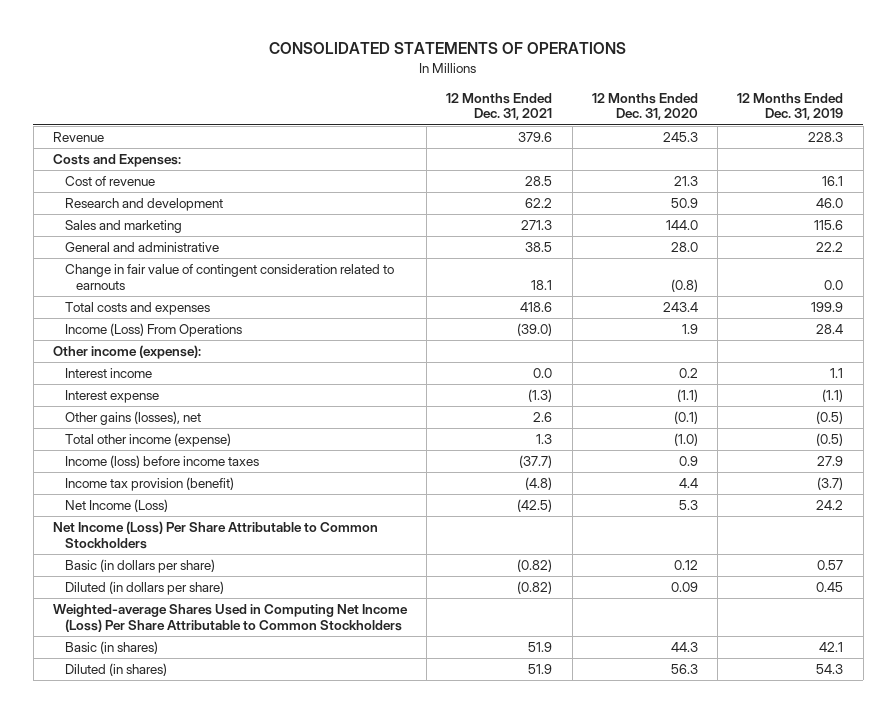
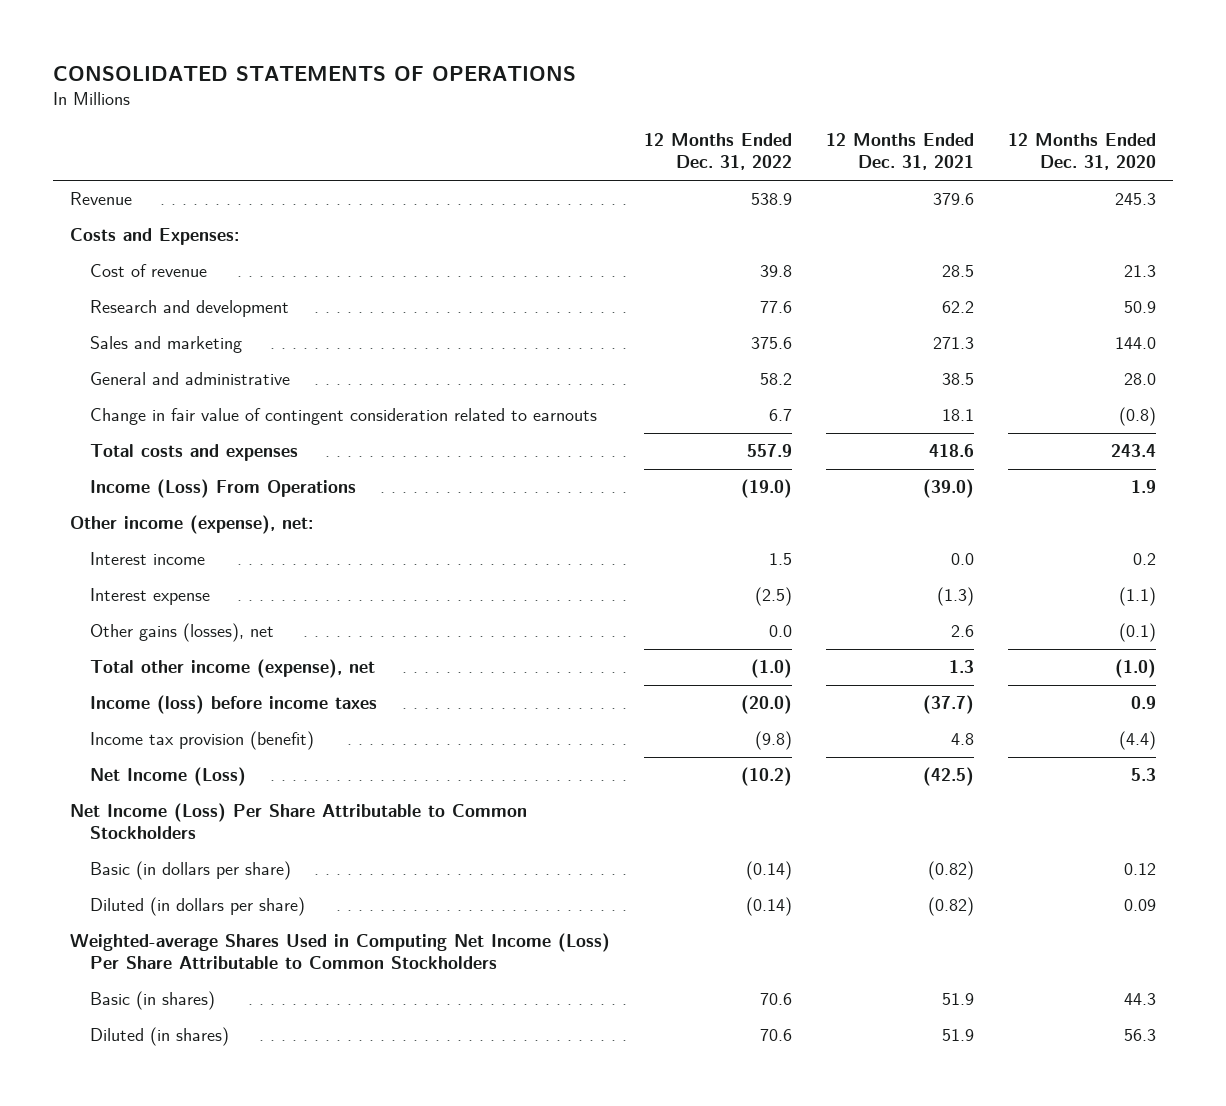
[737,92,844,121] 12 Months Ended Dec. 31, 2019 -> none
none -> [644,133,793,171] 12 Months Ended Dec. 31, 2022
[52,345,201,360] Other income (expense): -> [70,515,314,535] Other income (expense), net:
[64,433,231,448] Total other income (expense) -> [90,659,376,679] Total other income (expense), net
[525,477,553,491] (4.8) -> [951,733,975,746] 4.8
[678,478,698,489] 4.4 -> [1119,731,1157,751] (4.4)

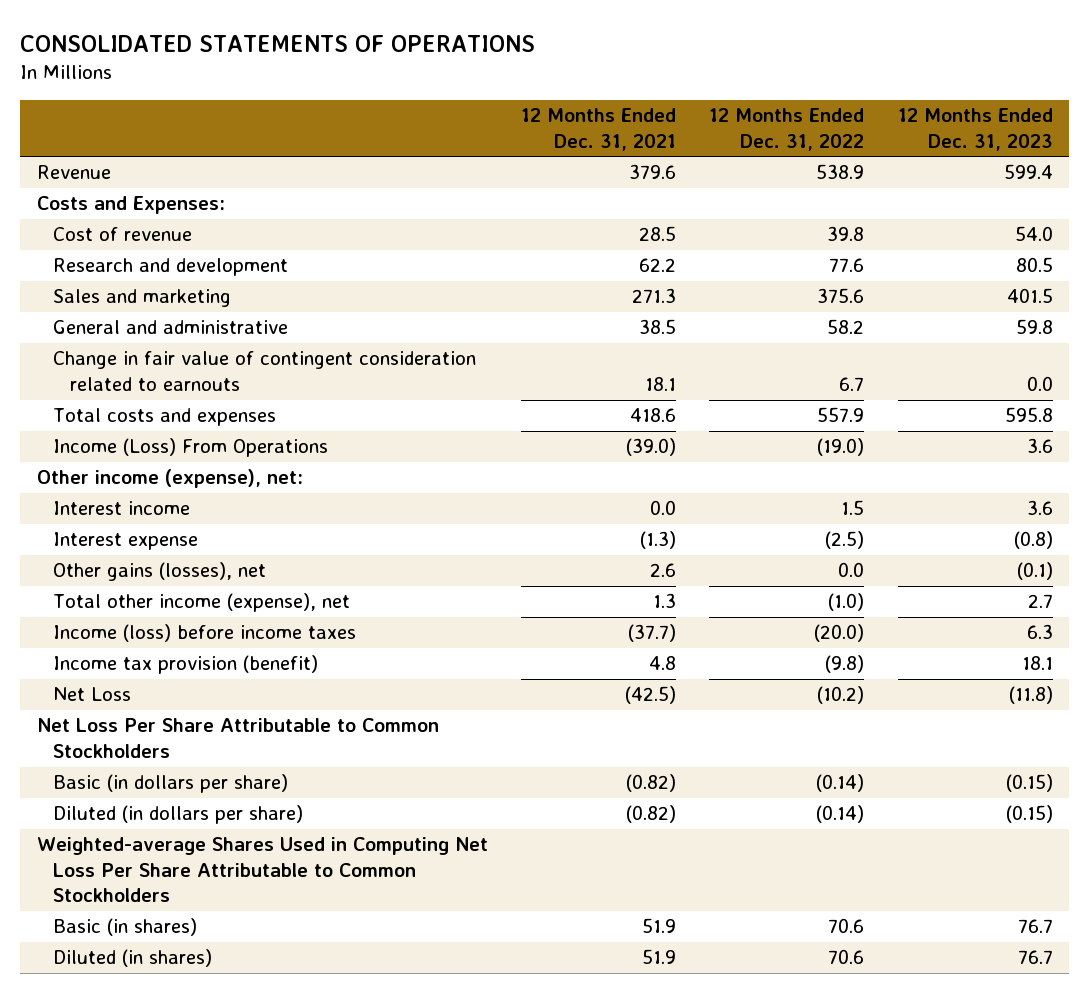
[1008,133,1157,171] 12 Months Ended Dec. 31, 2020 -> none
none -> [897,108,1053,151] 12 Months Ended Dec. 31, 2023
[90,767,247,787] Net Income (Loss) -> [53,687,132,702] Net Loss
[70,803,528,840] Net Income (Loss) Per Share Attributable to Common Stockholders -> [36,718,439,758] Net Loss Per Share Attributable to Common Stockholders
[70,933,611,970] Weighted-average Shares Used in Computing Net Income (Loss) Per Share Attributable to Common Stockholders -> [36,837,488,903] Weighted-average Shares Used in Computing Net Loss Per Share Attributable to Common Stockholders

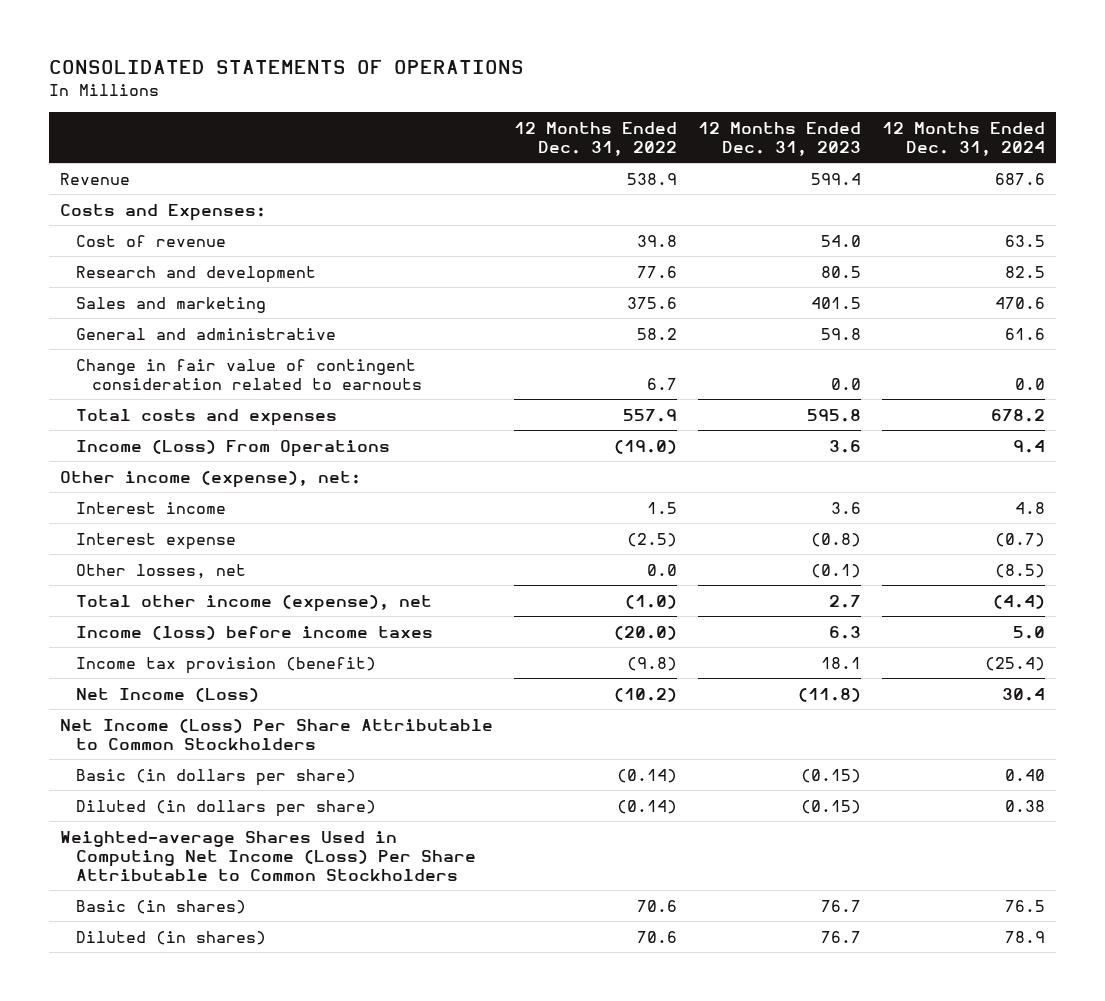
[521,108,677,151] 12 Months Ended Dec. 31, 2021 -> none
none -> [882,121,1046,157] 12 Months Ended Dec. 31, 2024
[53,562,267,582] Other gains (losses), net -> [75,563,246,579] Other losses, net
[53,687,132,702] Net Loss -> [75,687,259,702] Net Income (Loss)
[36,718,439,758] Net Loss Per Share Attributable to Common Stockholders -> [59,718,493,750] Net Income (Loss) Per Share Attributable to Common Stockholders
[36,837,488,903] Weighted-average Shares Used in Computing Net Loss Per Share Attributable to Common Stockholders -> [59,830,476,881] Weighted-average Shares Used in Computing Net Income (Loss) Per Share Attributable to Common Stockholders

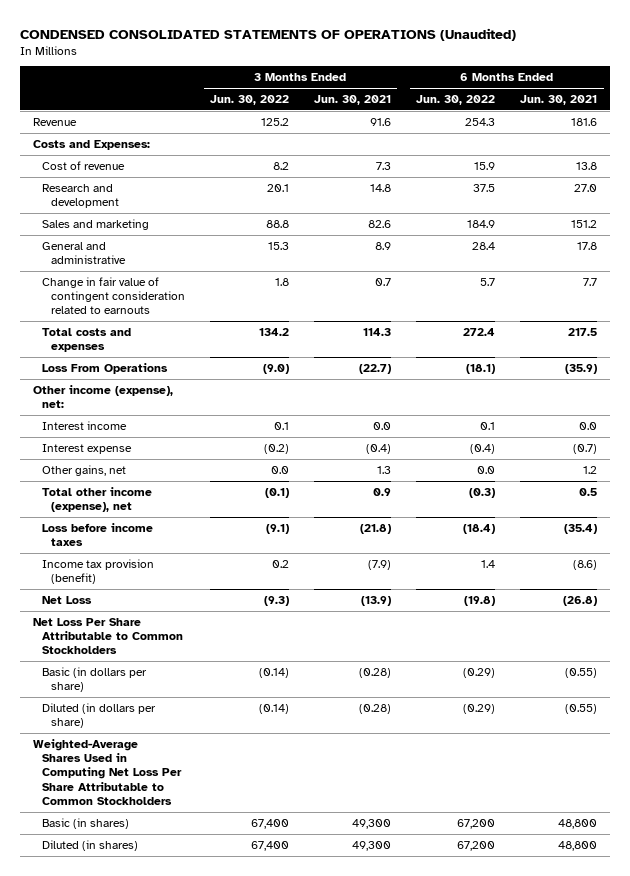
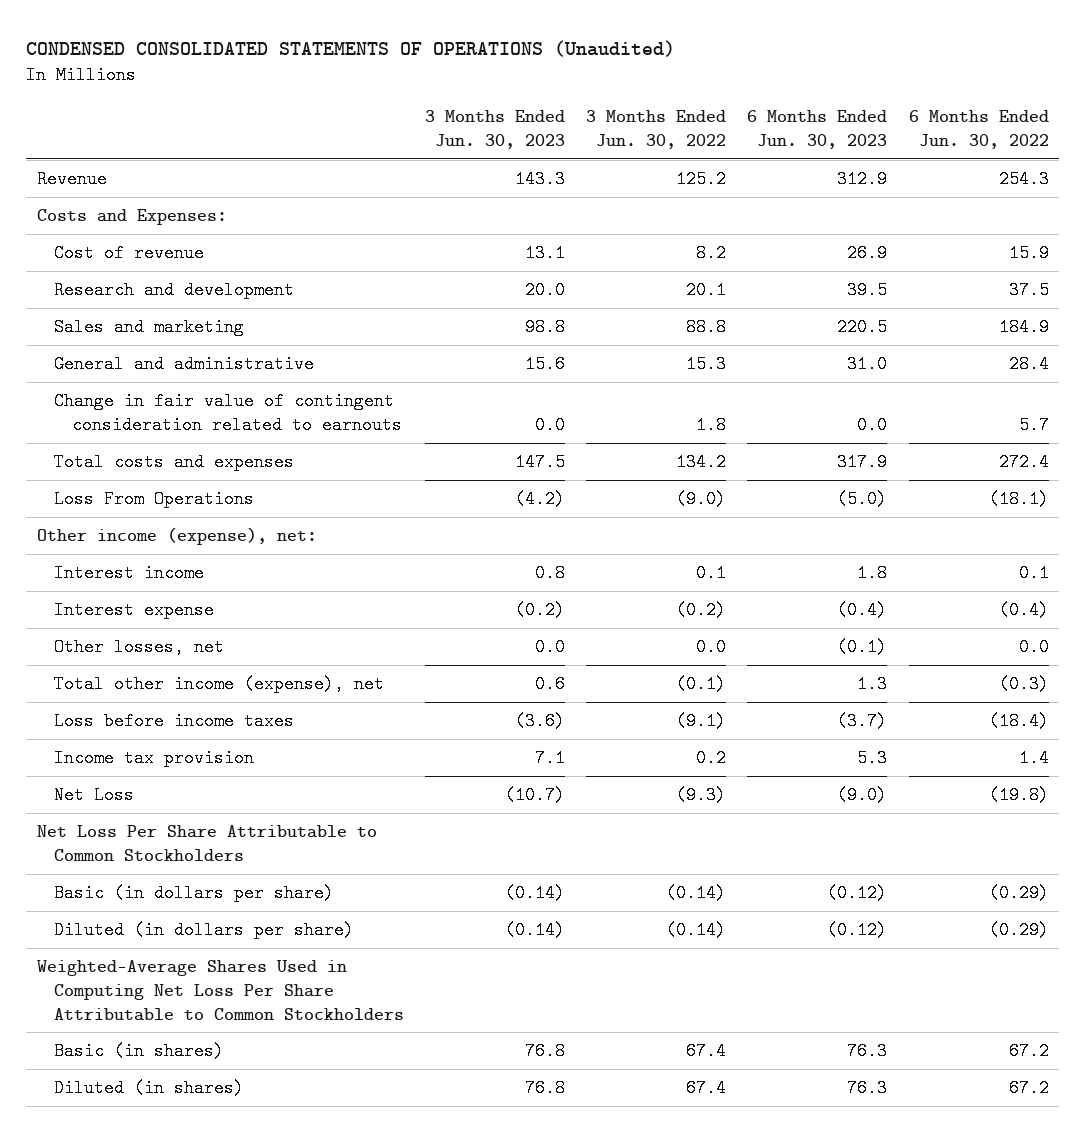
[313,94,391,105] Jun. 30, 2021 -> none
[520,94,598,105] Jun. 30, 2021 -> none
none -> [425,110,566,150] 3 Months Ended Jun. 30, 2023
none -> [747,110,888,150] 6 Months Ended Jun. 30, 2023
[41,464,126,476] Other gains, net -> [54,638,225,657] Other losses, net
[41,558,154,585] Income tax provision (benefit) -> [54,749,255,768] Income tax provision
[250,818,289,829] 67,400 -> [686,1042,727,1061] 67.4
[457,818,496,829] 67,200 -> [1008,1042,1049,1061] 67.2
[250,840,289,851] 67,400 -> [686,1079,727,1098] 67.4
[457,840,496,851] 67,200 -> [1008,1079,1049,1098] 67.2

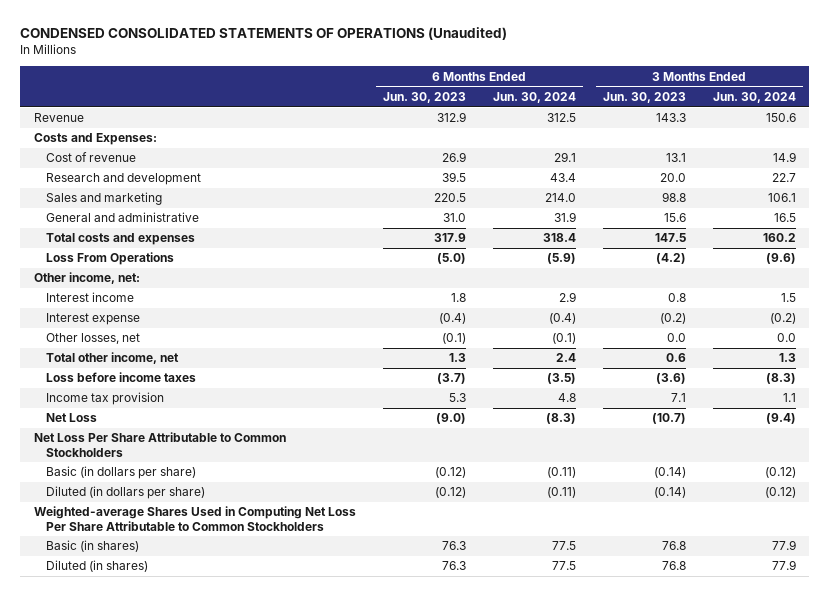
[586,110,727,150] 3 Months Ended Jun. 30, 2022 -> none
[908,110,1049,150] 6 Months Ended Jun. 30, 2022 -> none
none -> [492,91,576,103] Jun. 30, 2024
none -> [712,91,796,103] Jun. 30, 2024
[54,392,402,434] Change in fair value of contingent consideration related to earnouts -> none
[36,527,317,546] Other income (expense), net: -> [33,272,140,285] Other income, net:
[54,675,385,694] Total other income (expense), net -> [46,352,180,365] Total other income, net
[36,960,405,1021] Weighted-Average Shares Used in Computing Net Loss Per Share Attributable to Common Stockholders -> [33,506,356,531] Weighted-average Shares Used in Computing Net Loss Per Share Attributable to Common Stockholders

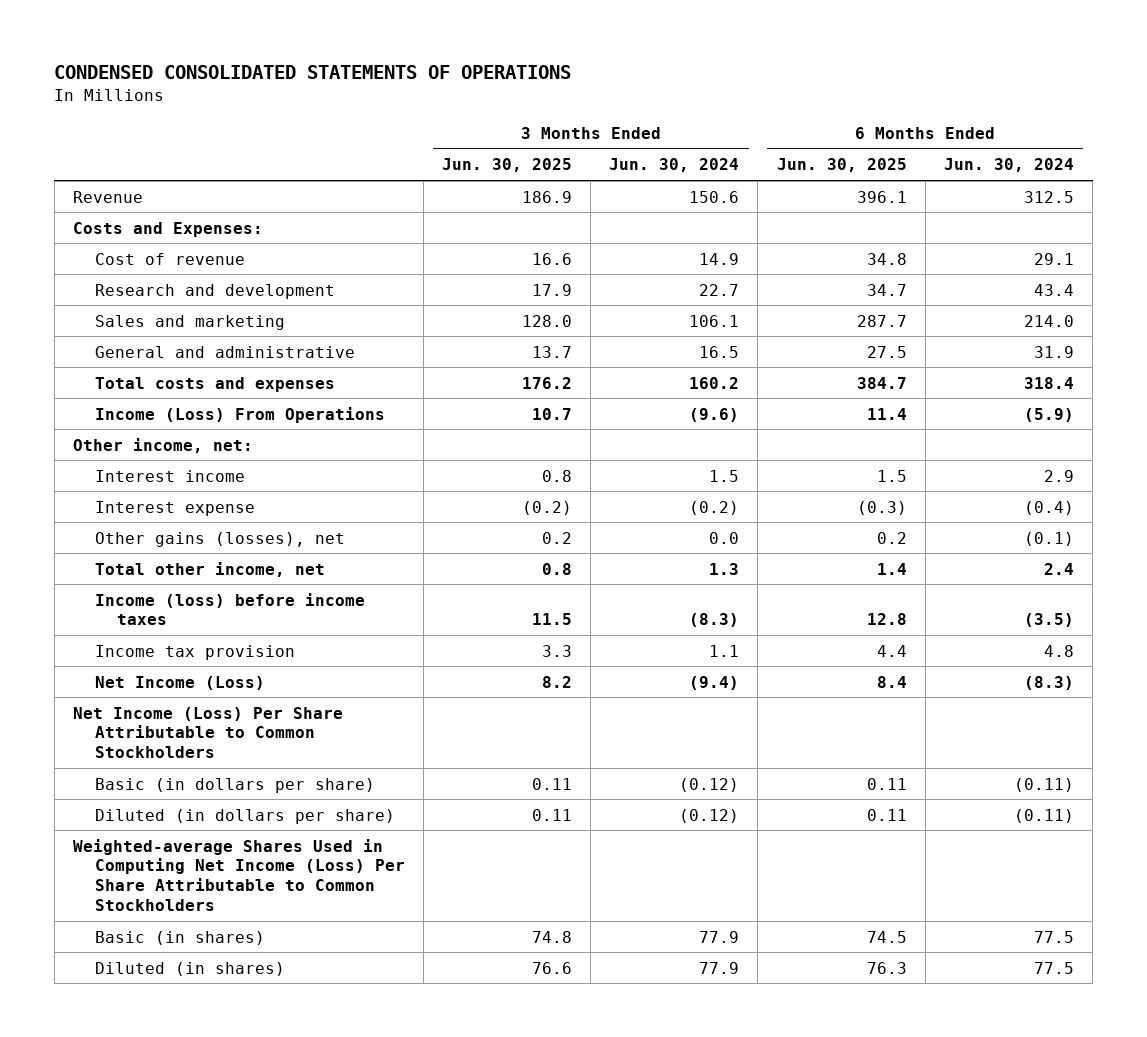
[20,27,508,41] CONDENSED CONSOLIDATED STATEMENTS OF OPERATIONS (Unaudited) -> [54,65,572,80] CONDENSED CONSOLIDATED STATEMENTS OF OPERATIONS
[382,91,466,103] Jun. 30, 2023 -> none
[602,91,686,103] Jun. 30, 2023 -> none
none -> [442,158,573,173] Jun. 30, 2025
none -> [776,158,907,173] Jun. 30, 2025
[46,252,175,266] Loss From Operations -> [94,406,385,423] Income (Loss) From Operations
[46,333,141,345] Other losses, net -> [94,531,345,547] Other gains (losses), net
[46,372,197,383] Loss before income taxes -> [94,592,365,626] Income (loss) before income taxes
[46,413,98,423] Net Loss -> [94,675,265,690] Net Income (Loss)
[33,432,286,457] Net Loss Per Share Attributable to Common Stockholders -> [72,706,343,759] Net Income (Loss) Per Share Attributable to Common Stockholders
[33,506,356,531] Weighted-average Shares Used in Computing Net Loss Per Share Attributable to Common Stockholders -> [72,838,405,911] Weighted-average Shares Used in Computing Net Income (Loss) Per Share Attributable to Common Stockholders

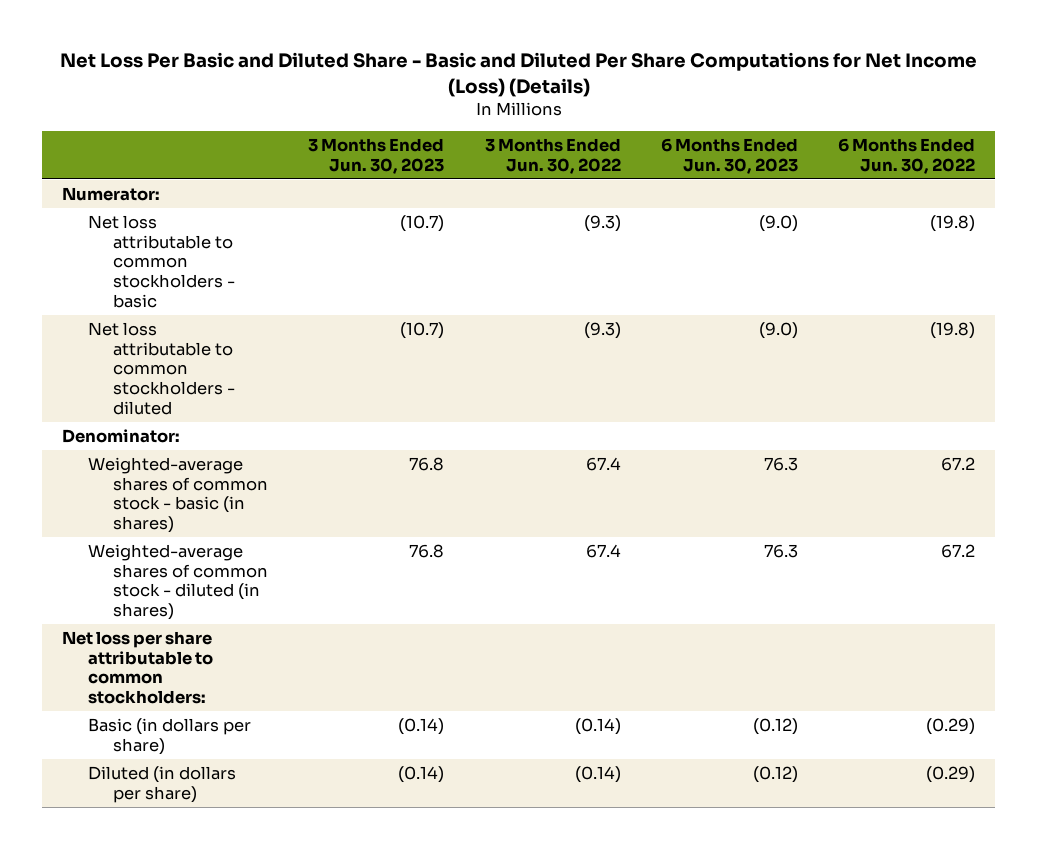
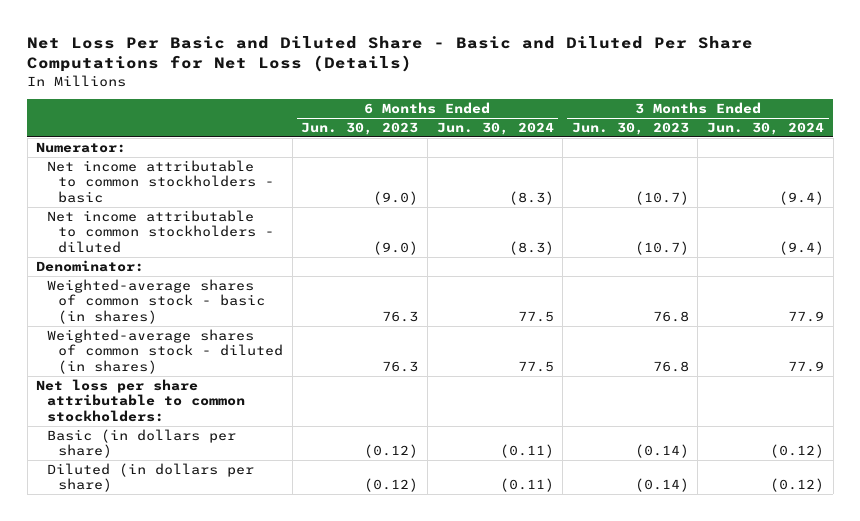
[59,52,977,97] Net Loss Per Basic and Diluted Share - Basic and Diluted Per Share Computations for Net Income (Loss) (Details) -> [27,35,754,73] Net Loss Per Basic and Diluted Share - Basic and Diluted Per Share Computations for Net Loss (Details)
[484,138,621,174] 3 Months Ended Jun. 30, 2022 -> none
[838,138,976,174] 6 Months Ended Jun. 30, 2022 -> none
none -> [436,122,554,136] Jun. 30, 2024
none -> [707,122,825,136] Jun. 30, 2024
[87,215,236,308] Net loss attributable to common stockholders - basic -> [47,160,275,203] Net income attributable to common stockholders - basic
[87,322,236,415] Net loss attributable to common stockholders - diluted -> [47,210,275,253] Net income attributable to common stockholders - diluted

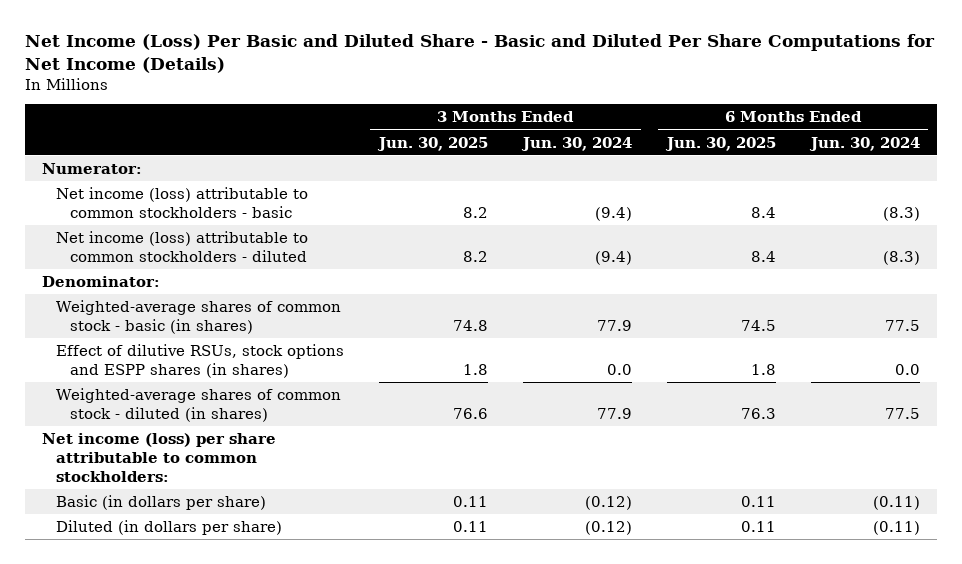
[27,35,754,73] Net Loss Per Basic and Diluted Share - Basic and Diluted Per Share Computations for Net Loss (Details) -> [24,34,935,73] Net Income (Loss) Per Basic and Diluted Share - Basic and Diluted Per Share Computations for Net Income (Details)
[301,122,419,136] Jun. 30, 2023 -> none
[571,122,689,136] Jun. 30, 2023 -> none
none -> [376,136,488,151] Jun. 30, 2025
none -> [664,136,776,151] Jun. 30, 2025
[47,160,275,203] Net income attributable to common stockholders - basic -> [55,186,308,218] Net income (loss) attributable to common stockholders - basic
[47,210,275,253] Net income attributable to common stockholders - diluted -> [55,230,308,262] Net income (loss) attributable to common stockholders - diluted
none -> [55,343,344,378] Effect of dilutive RSUs, stock options and ESPP shares (in shares)
[36,379,246,422] Net loss per share attributable to common stockholders: -> [42,432,277,482] Net income (loss) per share attributable to common stockholders:

